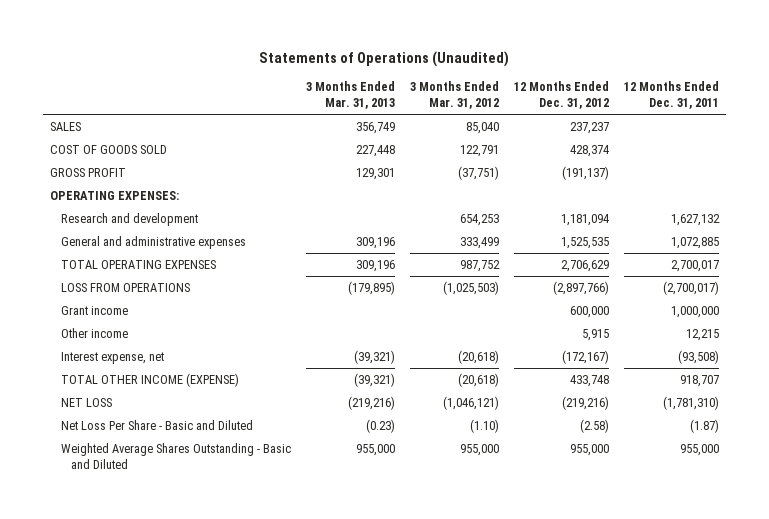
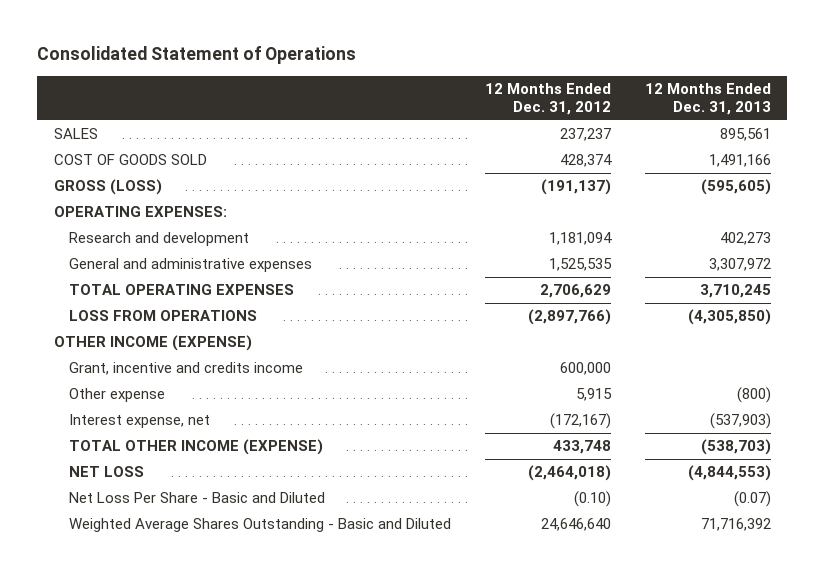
[259,50,510,67] Statements of Operations (Unaudited) -> [36,46,356,65] Consolidated Statement of Operations
[305,81,395,110] 3 Months Ended Mar. 31, 2013 -> none
[409,81,499,110] 3 Months Ended Mar. 31, 2012 -> none
[623,81,719,110] 12 Months Ended Dec. 31, 2011 -> none
none -> [644,82,771,116] 12 Months Ended Dec. 31, 2013
[50,168,127,178] GROSS PROFIT -> [53,179,162,196] GROSS (LOSS)
[60,306,128,316] Grant income -> none
none -> [53,335,252,352] OTHER INCOME (EXPENSE)
none -> [69,362,304,376] Grant, incentive and credits income
[60,328,128,339] Other income -> [69,388,166,403] Other expense
[561,396,609,411] (219,216) -> [527,465,611,482] (2,464,018)
[579,419,609,434] (2.58) -> [573,491,611,508] (0.10)
[569,444,609,457] 955,000 -> [540,518,611,532] 24,646,640

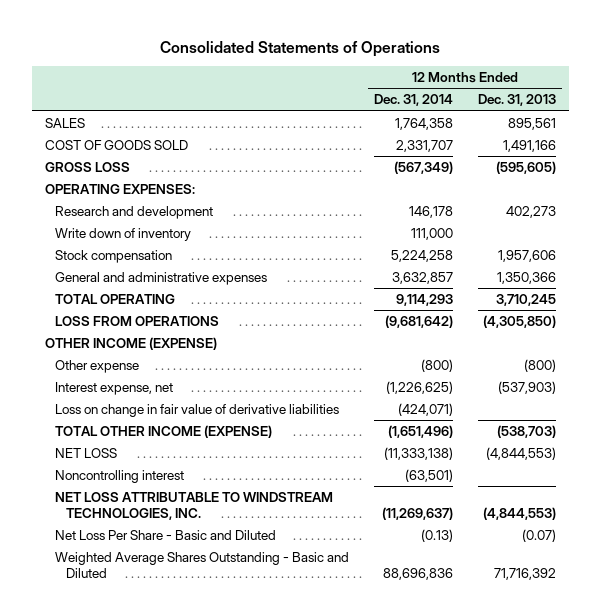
[36,46,356,65] Consolidated Statement of Operations -> [160,41,441,58] Consolidated Statements of Operations
[484,82,611,116] 12 Months Ended Dec. 31, 2012 -> none
none -> [374,94,454,107] Dec. 31, 2014
[53,179,162,196] GROSS (LOSS) -> [44,161,130,172] GROSS LOSS
none -> [55,227,192,241] Write down of inventory
none -> [55,249,173,263] Stock compensation
[708,258,771,272] 3,307,972 -> [497,271,557,284] 1,350,366
[69,284,295,296] TOTAL OPERATING EXPENSES -> [55,293,176,304] TOTAL OPERATING
[69,362,304,376] Grant, incentive and credits income -> none
none -> [55,403,340,417] Loss on change in fair value of derivative liabilities
none -> [55,469,185,483] Noncontrolling interest
none -> [55,491,334,521] NET LOSS ATTRIBUTABLE TO WINDSTREAM TECHNOLOGIES, INC.

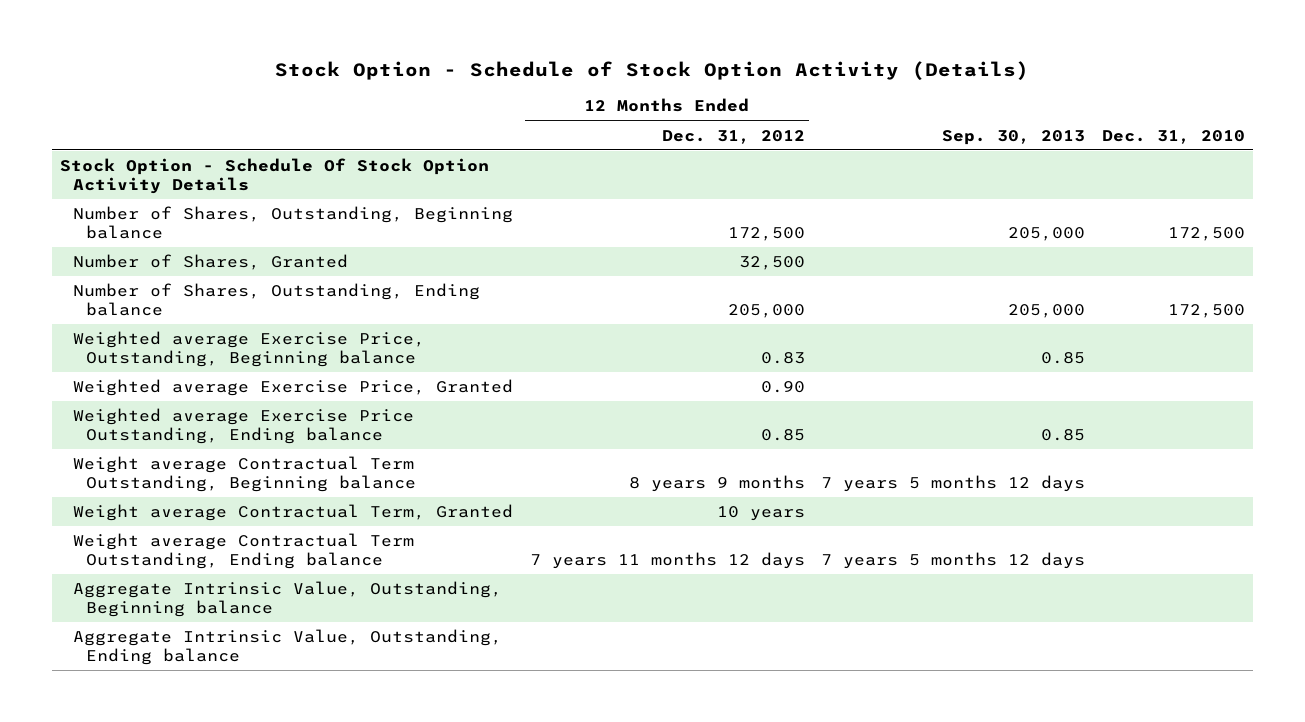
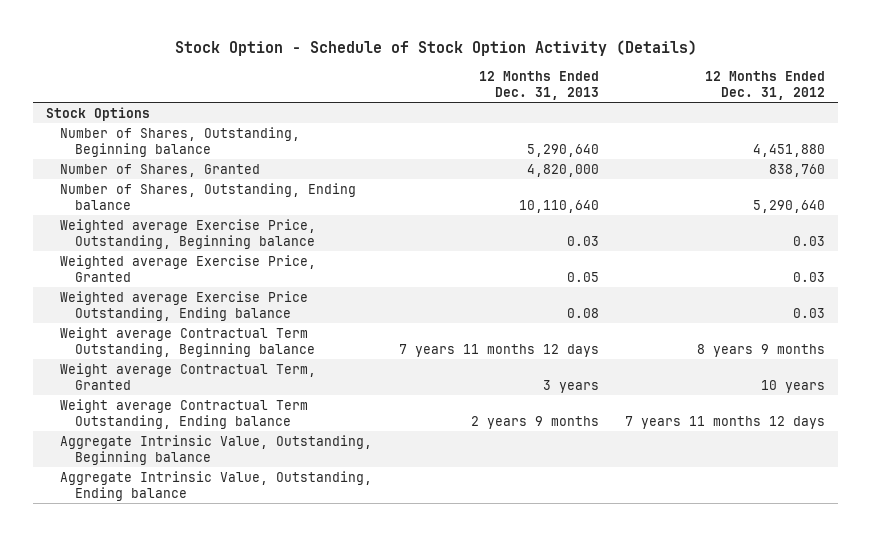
[942,129,1086,145] Sep. 30, 2013 -> none
[1101,129,1245,144] Dec. 31, 2010 -> none
none -> [478,71,599,101] 12 Months Ended Dec. 31, 2013
[59,158,489,194] Stock Option - Schedule Of Stock Option Activity Details -> none
none -> [45,106,150,121] Stock Options
[727,226,805,241] 172,500 -> [753,143,826,157] 4,451,880
[738,256,805,271] 32,500 -> [769,163,826,177] 838,760
[727,303,805,318] 205,000 -> [753,199,826,213] 5,290,640
[760,351,805,364] 0.83 -> [793,235,826,246] 0.03
[760,381,805,394] 0.90 -> [793,271,826,282] 0.03
[760,428,805,441] 0.85 -> [793,307,826,318] 0.03

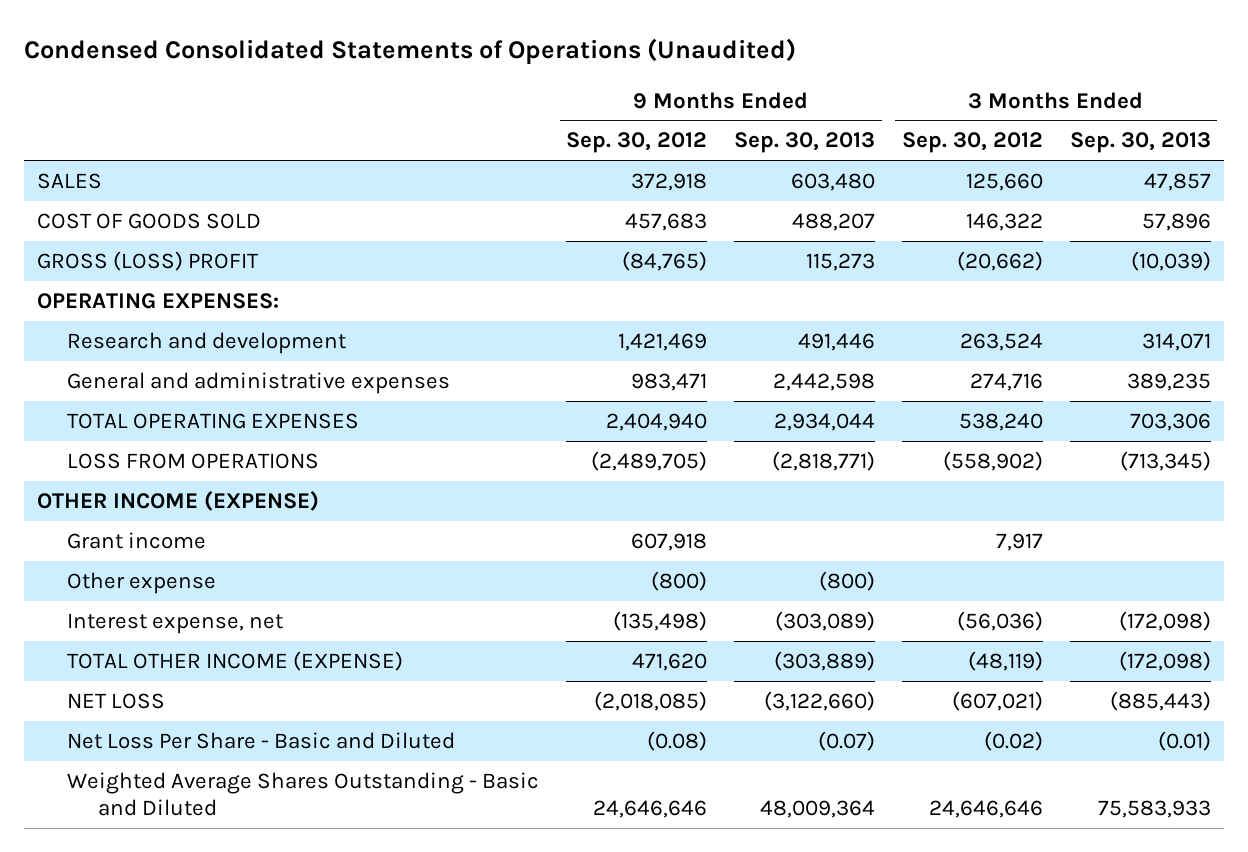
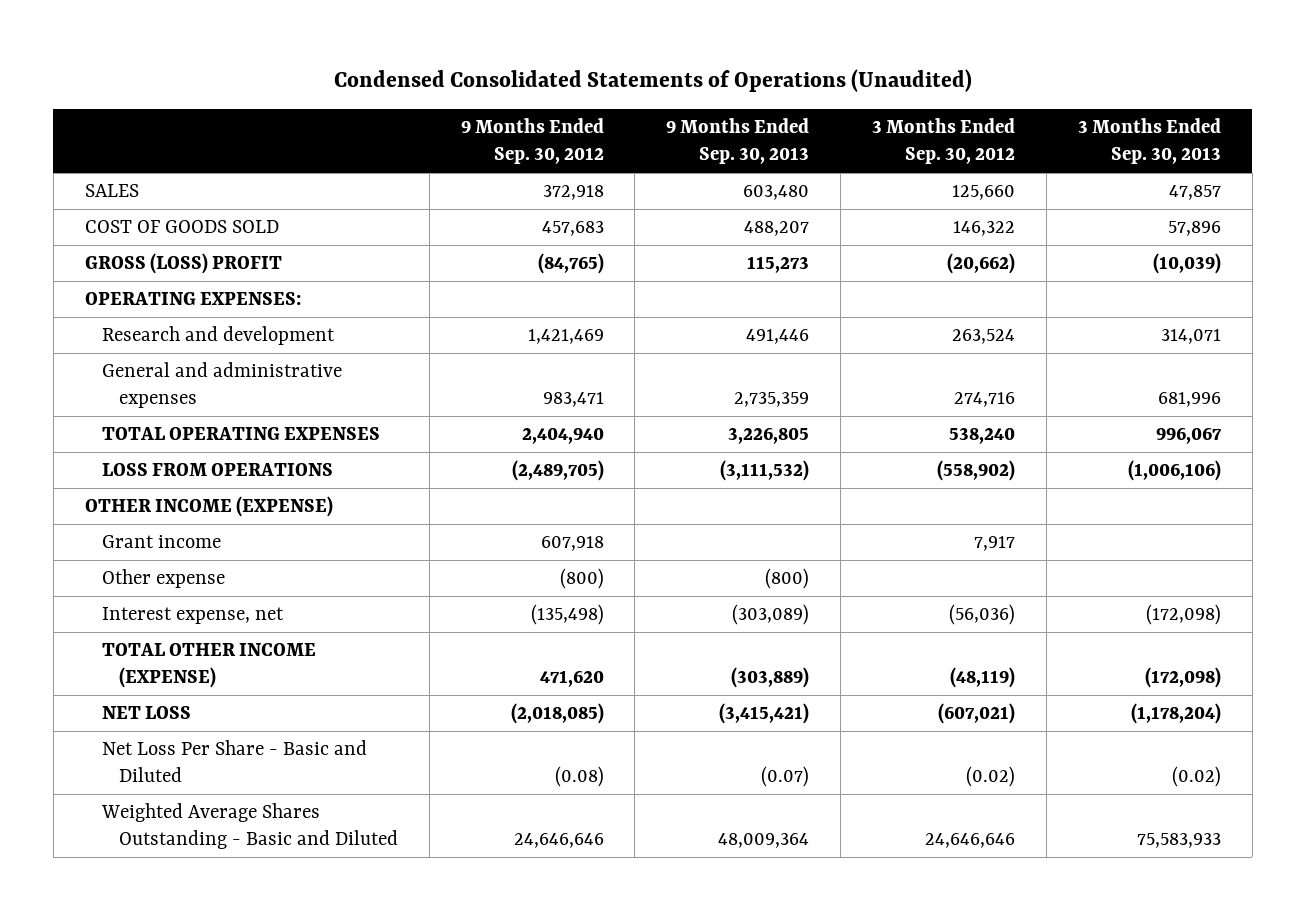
[773,372,876,391] 2,442,598 -> [734,392,810,408] 2,735,359
[1126,372,1211,391] 389,235 -> [1157,392,1221,408] 681,996
[774,412,876,431] 2,934,044 -> [728,427,810,445] 3,226,805
[1129,412,1211,431] 703,306 -> [1155,427,1222,445] 996,067
[772,450,876,471] (2,818,771) -> [720,460,810,482] (3,111,532)
[1119,450,1211,471] (713,345) -> [1127,460,1221,482] (1,006,106)
[764,690,876,711] (3,122,660) -> [719,703,810,725] (3,415,421)
[1109,690,1211,711] (885,443) -> [1130,703,1221,725] (1,178,204)
[1157,730,1211,751] (0.01) -> [1171,766,1221,788] (0.02)

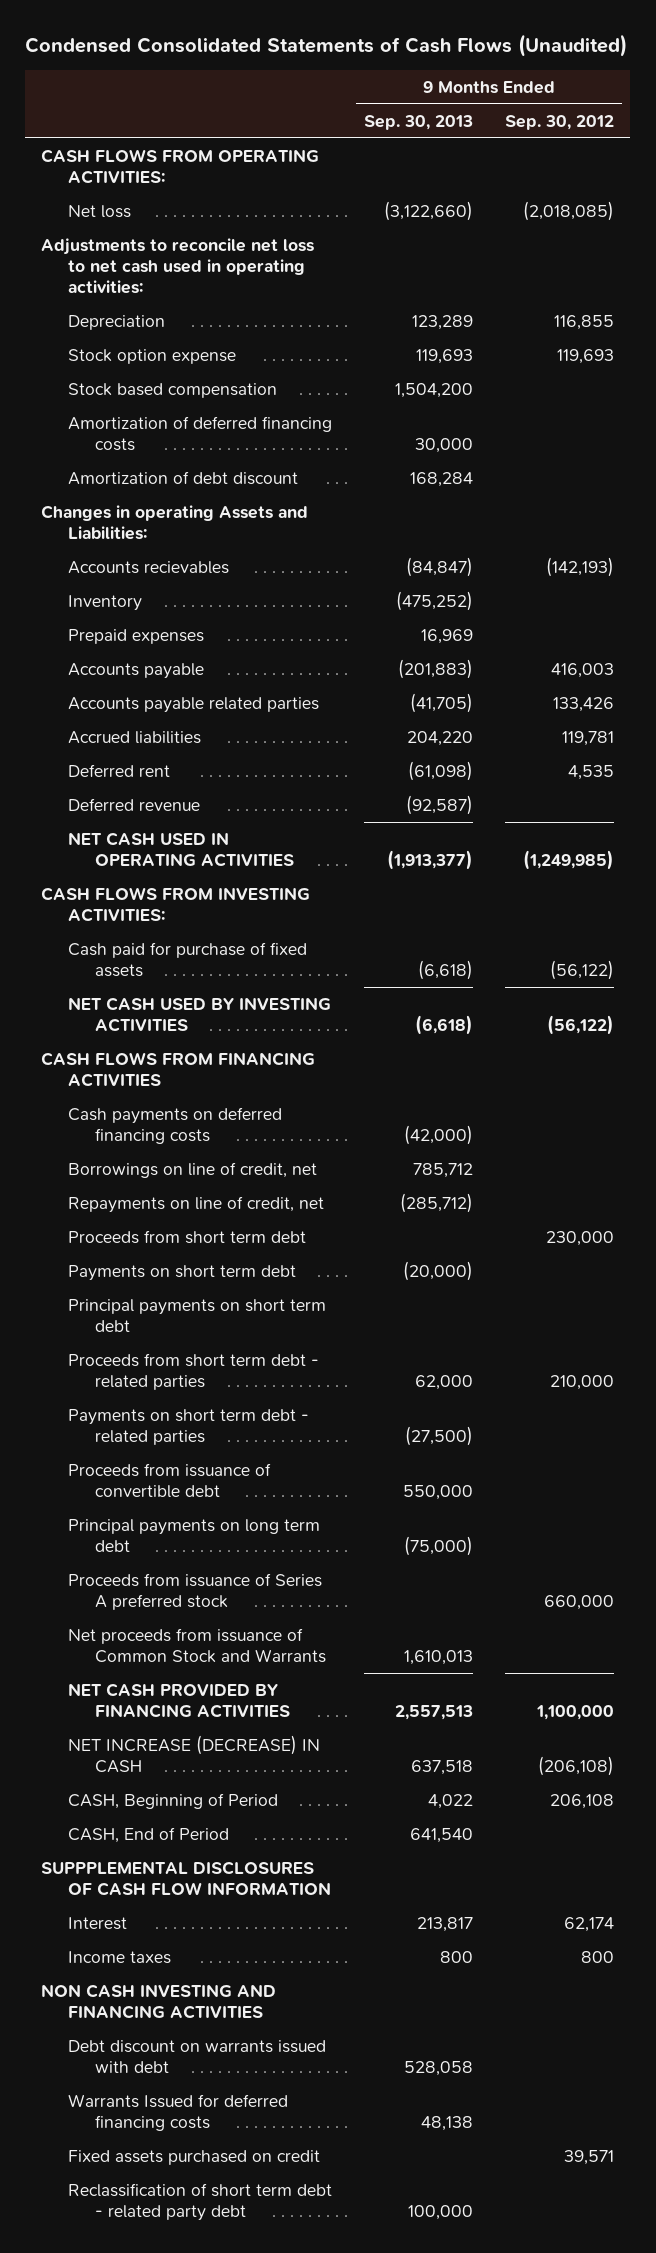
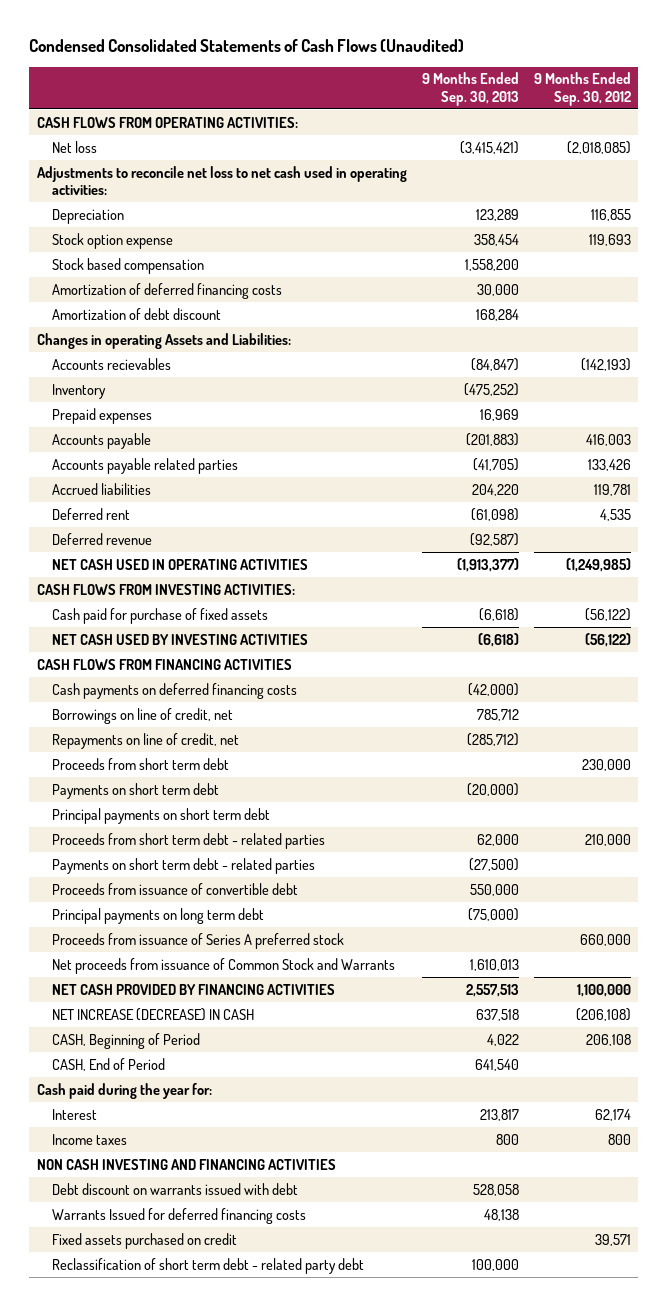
[384,200,474,221] (3,122,660) -> [459,140,519,154] (3,415,421)
[416,348,474,364] 119,693 -> [473,233,519,246] 358,454
[395,382,474,398] 1,504,200 -> [464,258,519,271] 1,558,200
[41,1860,332,1896] SUPPPLEMENTAL DISCLOSURES OF CASH FLOW INFORMATION -> none
none -> [36,1082,212,1099] Cash paid during the year for:

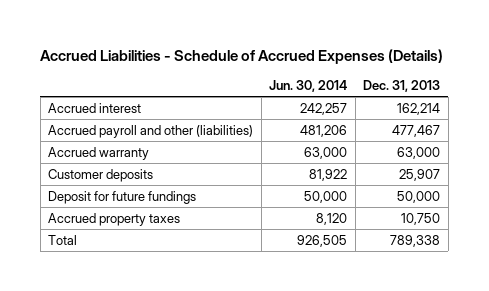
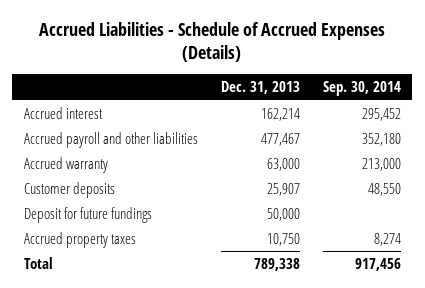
[269,79,348,92] Jun. 30, 2014 -> none
none -> [322,81,401,97] Sep. 30, 2014
[48,124,254,138] Accrued payroll and other (liabilities) -> [23,132,198,149] Accrued payroll and other liabilities

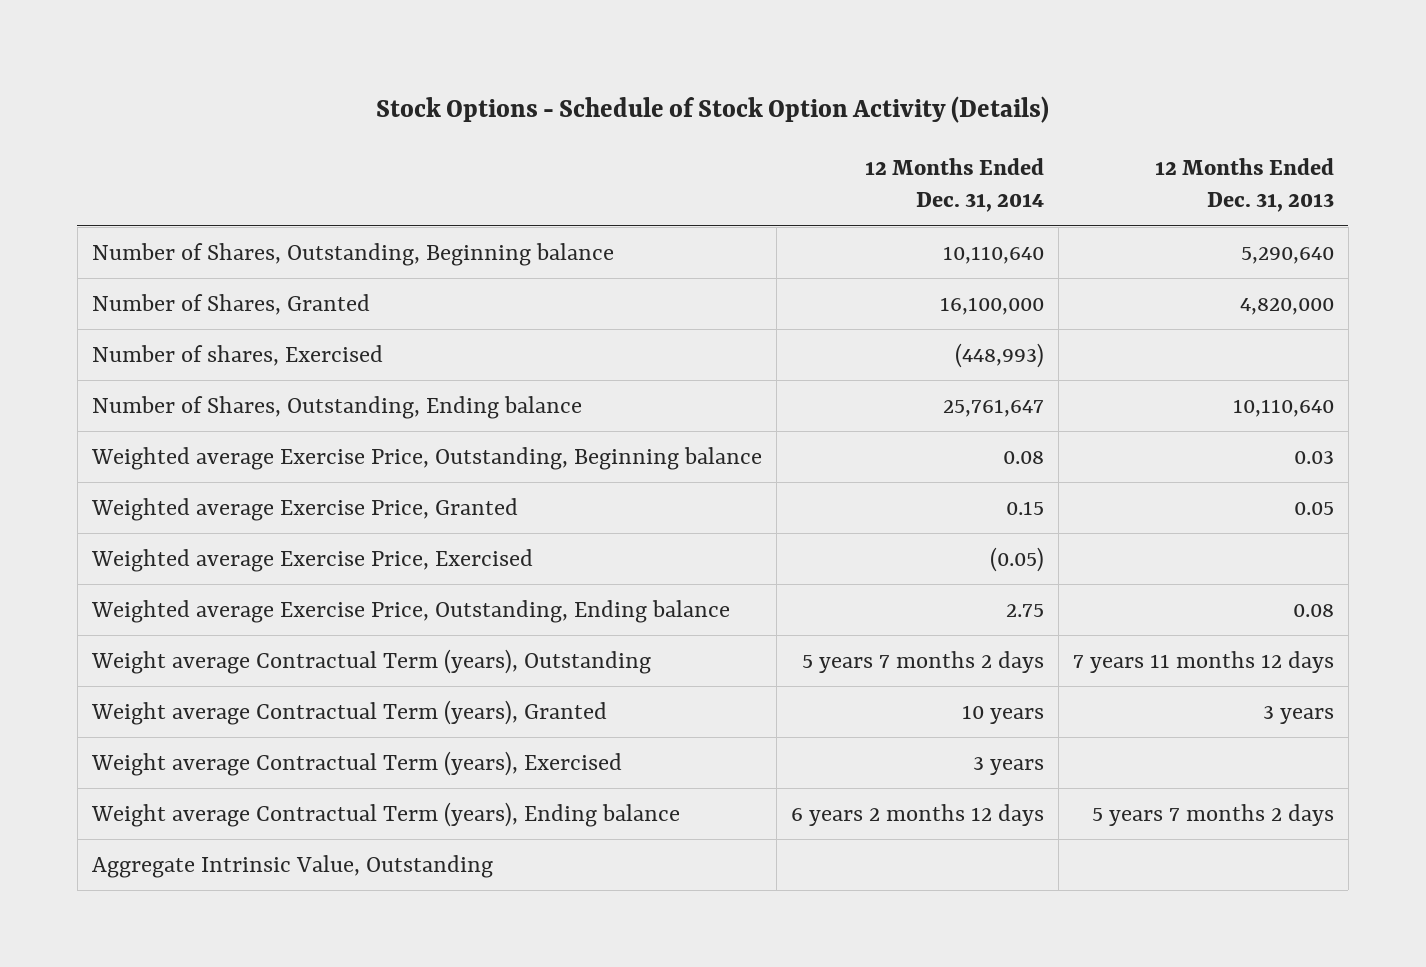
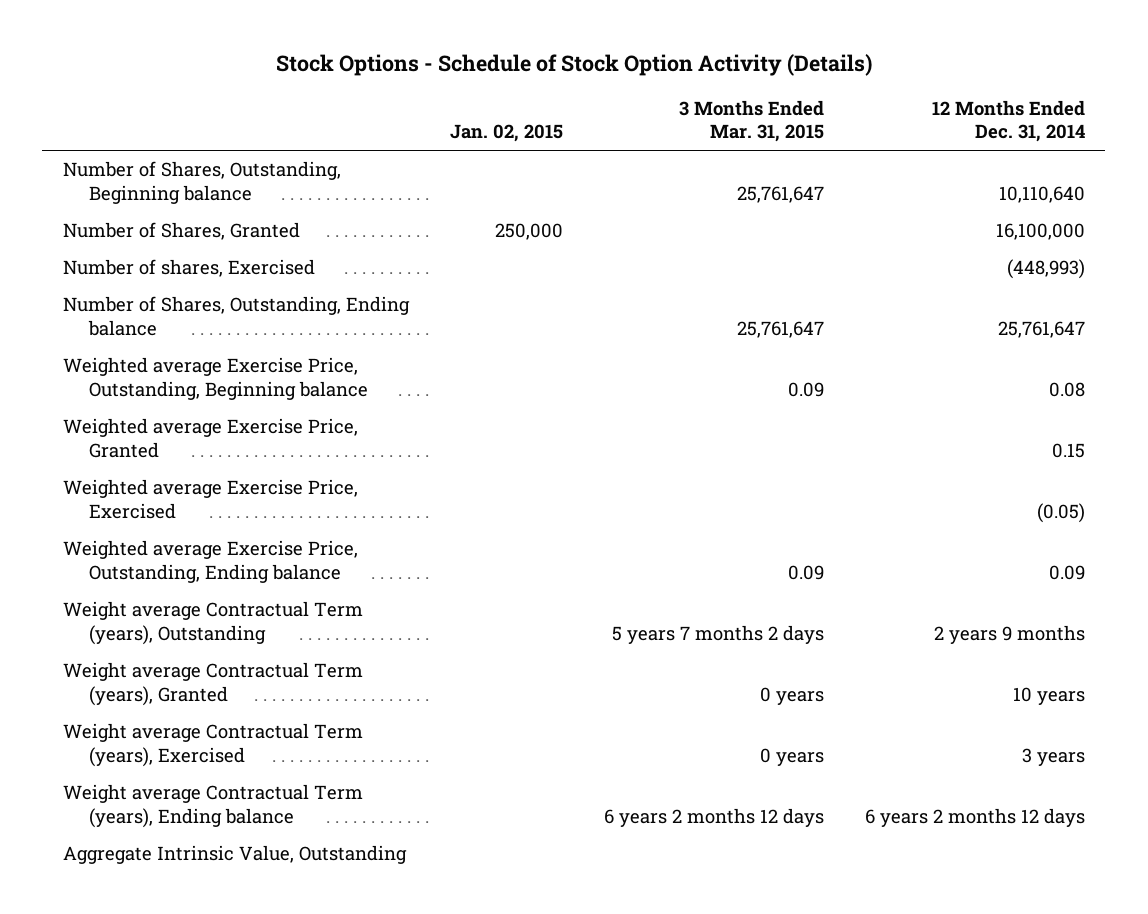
[1154,157,1334,213] 12 Months Ended Dec. 31, 2013 -> none
none -> [449,124,563,143] Jan. 02, 2015
none -> [678,100,824,143] 3 Months Ended Mar. 31, 2015
[1005,603,1044,617] 2.75 -> [1048,564,1085,580] 0.09
[801,650,1044,673] 5 years 7 months 2 days -> [933,624,1085,644] 2 years 9 months

